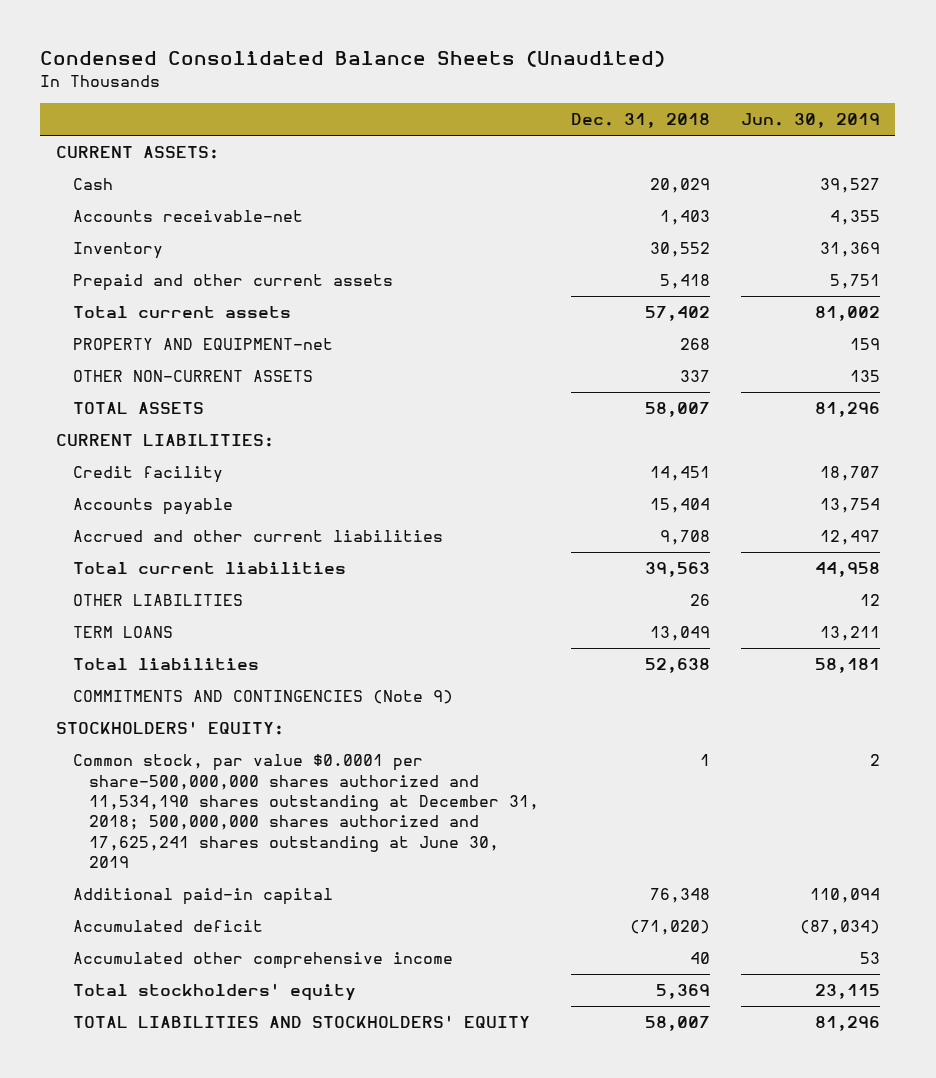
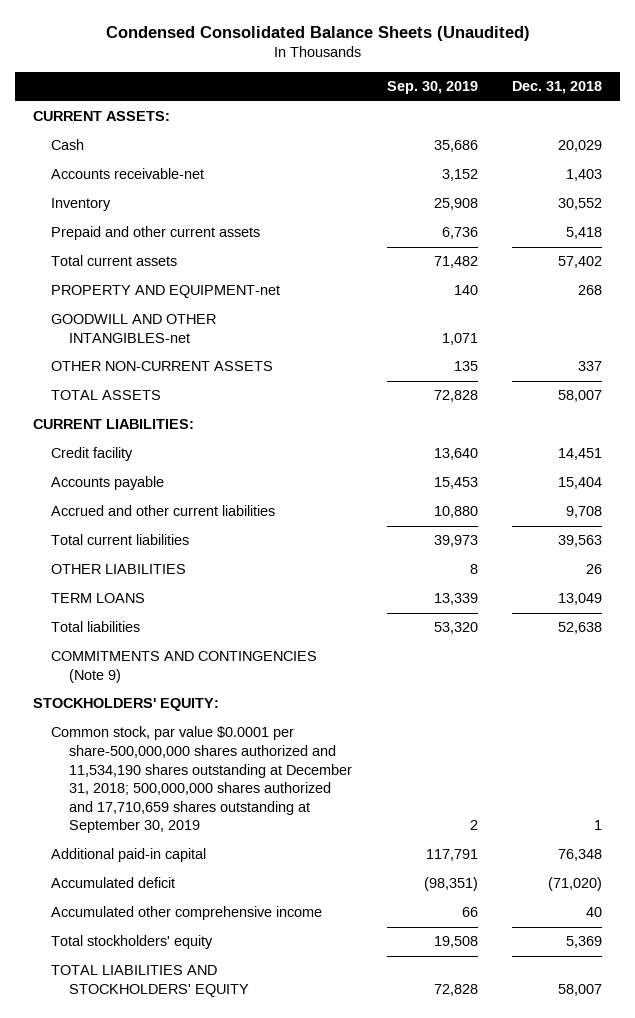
[740,113,880,129] Jun. 30, 2019 -> none
none -> [386,81,478,95] Sep. 30, 2019
none -> [50,314,216,343] GOODWILL AND OTHER INTANGIBLES-net
[72,754,540,869] Common stock, par value $0.0001 per share-500,000,000 shares authorized and 11,534,190 shares outstanding at December 31, 2018; 500,000,000 shares authorized and 17,625,241 shares outstanding at June 30, 2019 -> [50,726,353,834] Common stock, par value $0.0001 per share-500,000,000 shares authorized and 11,534,190 shares outstanding at December 31, 2018; 500,000,000 shares authorized and 17,710,659 shares outstanding at September 30, 2019

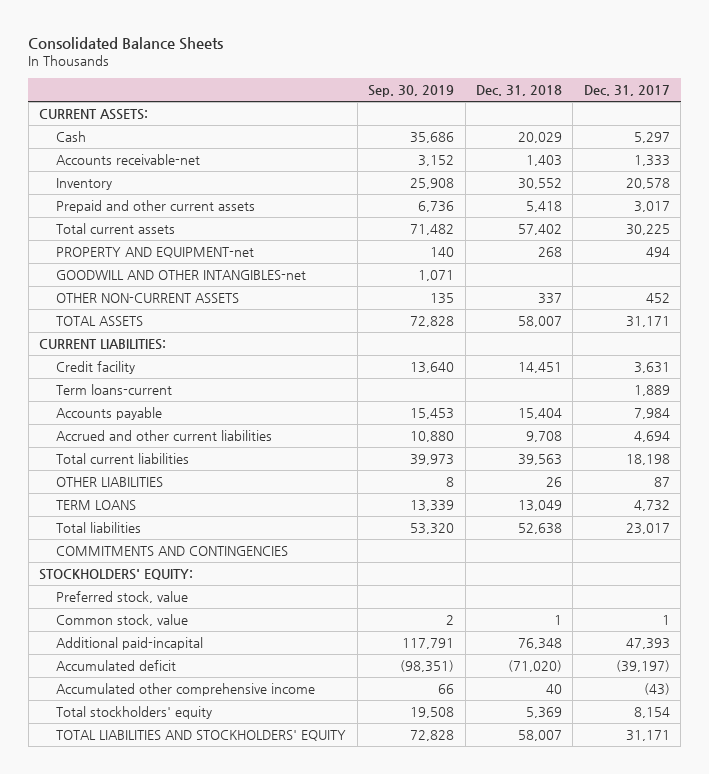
[105,25,530,41] Condensed Consolidated Balance Sheets (Unaudited) -> [28,36,224,50] Consolidated Balance Sheets
none -> [583,84,670,96] Dec. 31, 2017
none -> [56,384,173,396] Term loans-current
[50,651,317,683] COMMITMENTS AND CONTINGENCIES (Note 9) -> [56,546,289,557] COMMITMENTS AND CONTINGENCIES
none -> [56,591,189,604] Preferred stock, value
[50,726,353,834] Common stock, par value $0.0001 per share-500,000,000 shares authorized and 11,534,190 shares outstanding at December 31, 2018; 500,000,000 shares authorized and 17,710,659 shares outstanding at September 30, 2019 -> [56,614,189,627] Common stock, value
[50,848,206,863] Additional paid-in capital -> [56,637,204,651] Additional paid-incapital

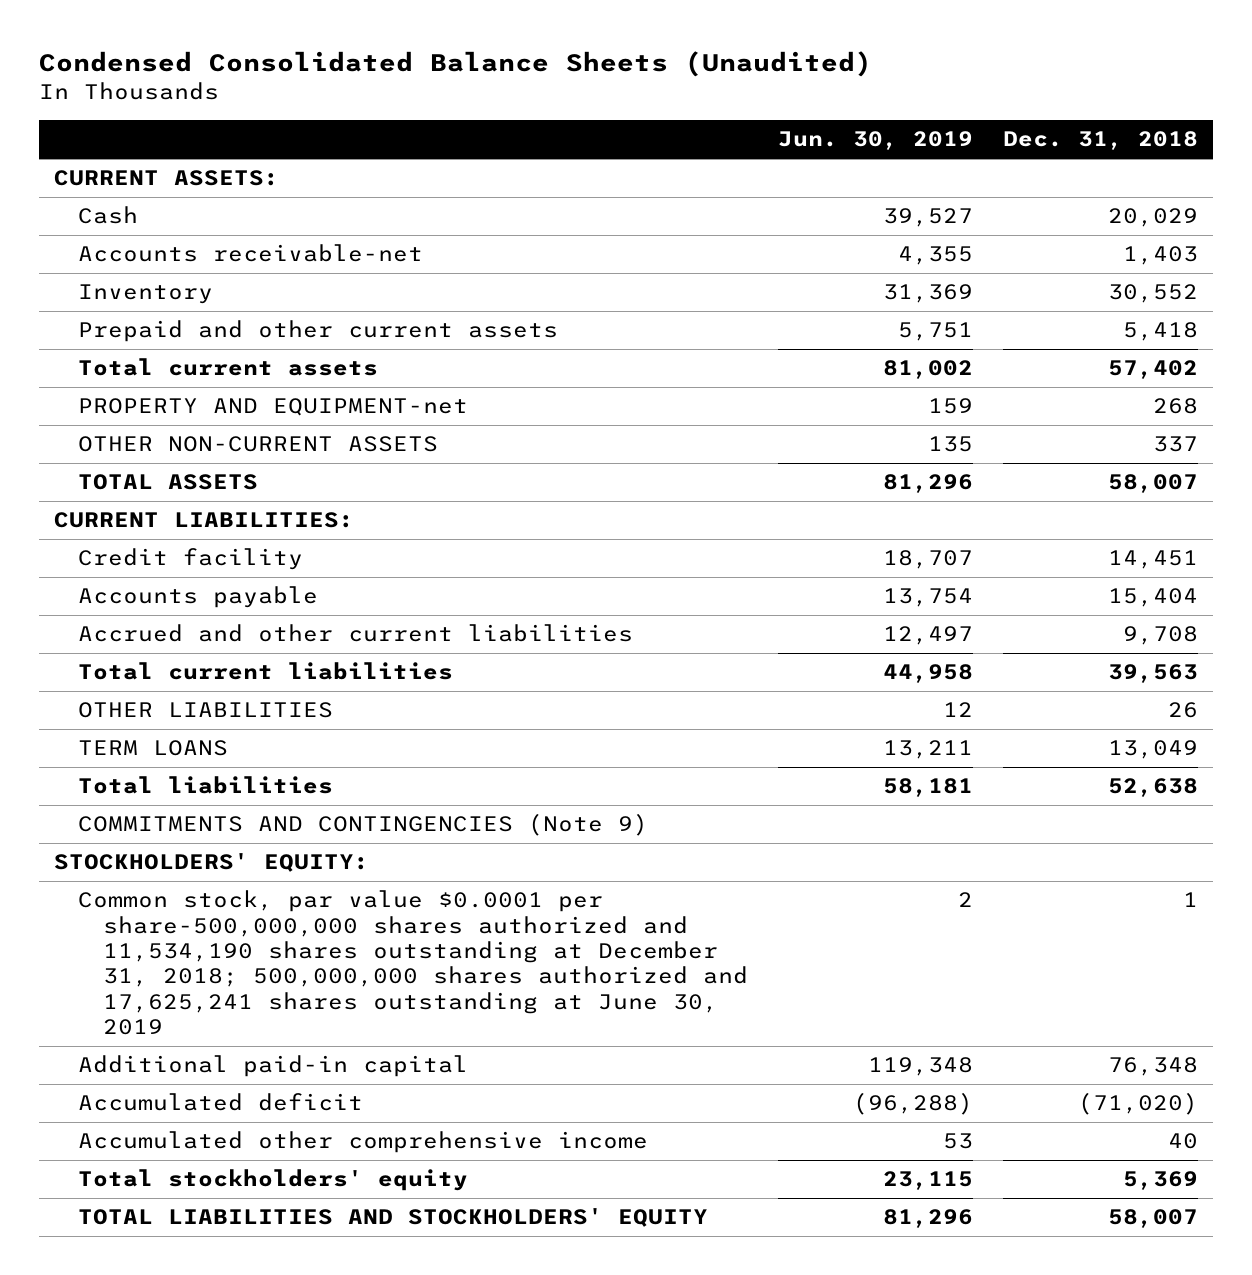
[28,36,224,50] Consolidated Balance Sheets -> [38,51,872,78] Condensed Consolidated Balance Sheets (Unaudited)
[368,84,455,97] Sep. 30, 2019 -> none
[583,84,670,96] Dec. 31, 2017 -> none
none -> [777,131,973,151] Jun. 30, 2019
[56,270,307,281] GOODWILL AND OTHER INTANGIBLES-net -> none
[56,384,173,396] Term loans-current -> none
[56,546,289,557] COMMITMENTS AND CONTINGENCIES -> [78,813,649,837] COMMITMENTS AND CONTINGENCIES (Note 9)
[56,591,189,604] Preferred stock, value -> none
[56,614,189,627] Common stock, value -> [78,890,748,1035] Common stock, par value $0.0001 per share-500,000,000 shares authorized and 11,534,190 shares outstanding at December 31, 2018; 500,000,000 shares authorized and 17,625,241 shares outstanding at June 30, 2019
[56,637,204,651] Additional paid-incapital -> [78,1055,469,1078] Additional paid-in capital

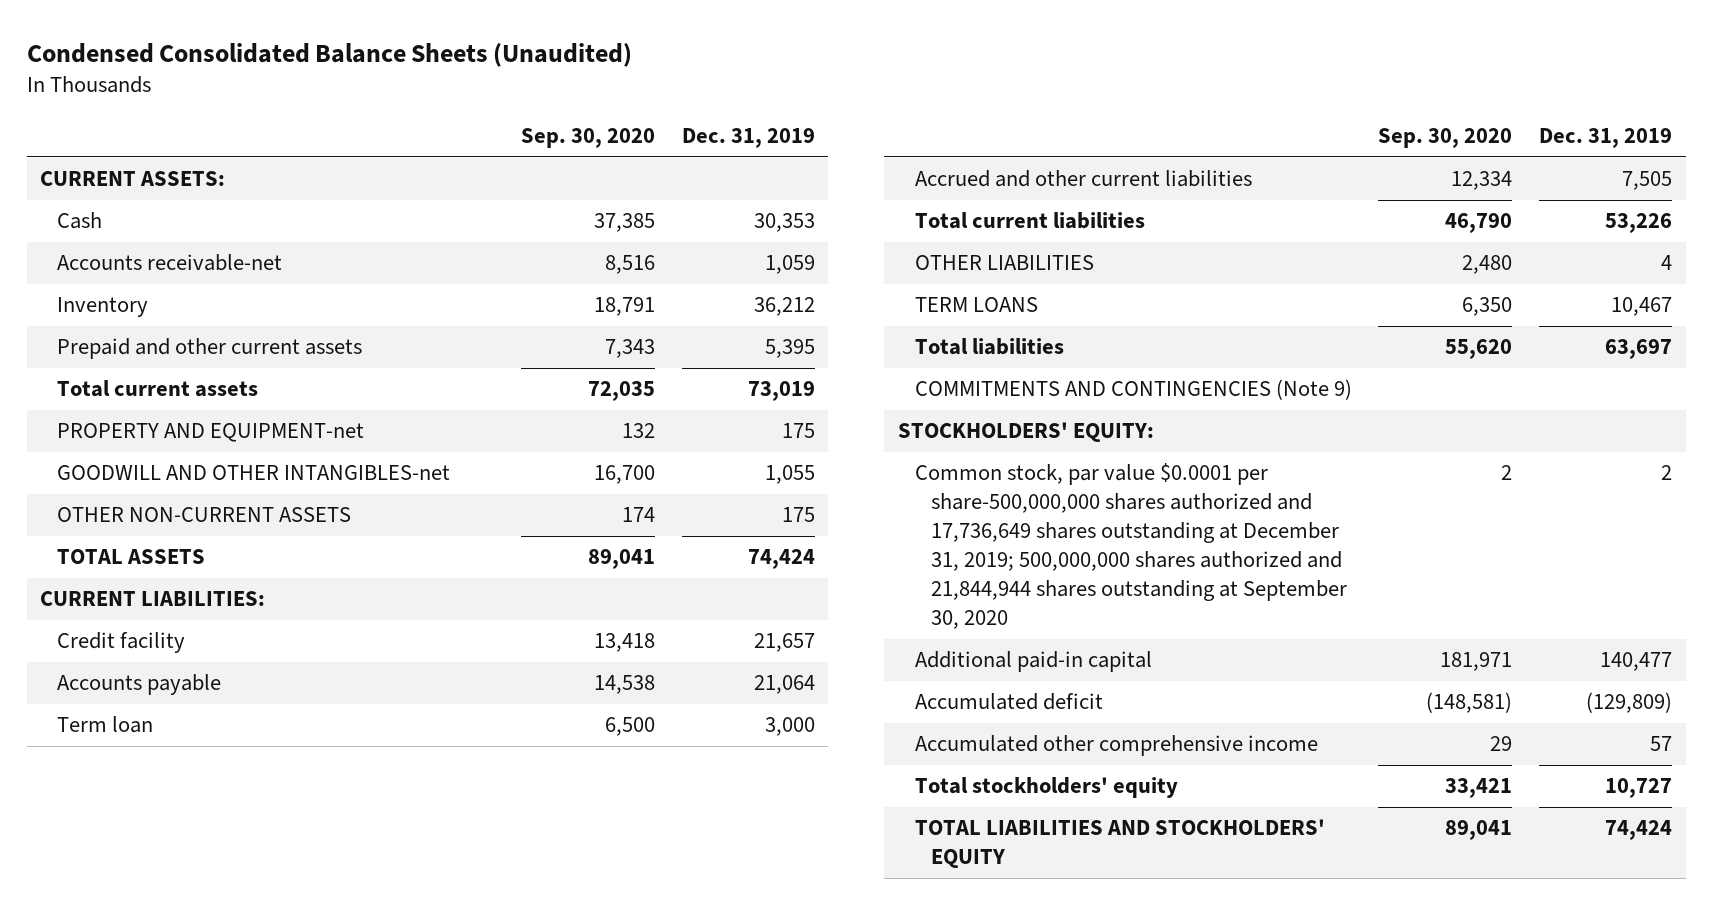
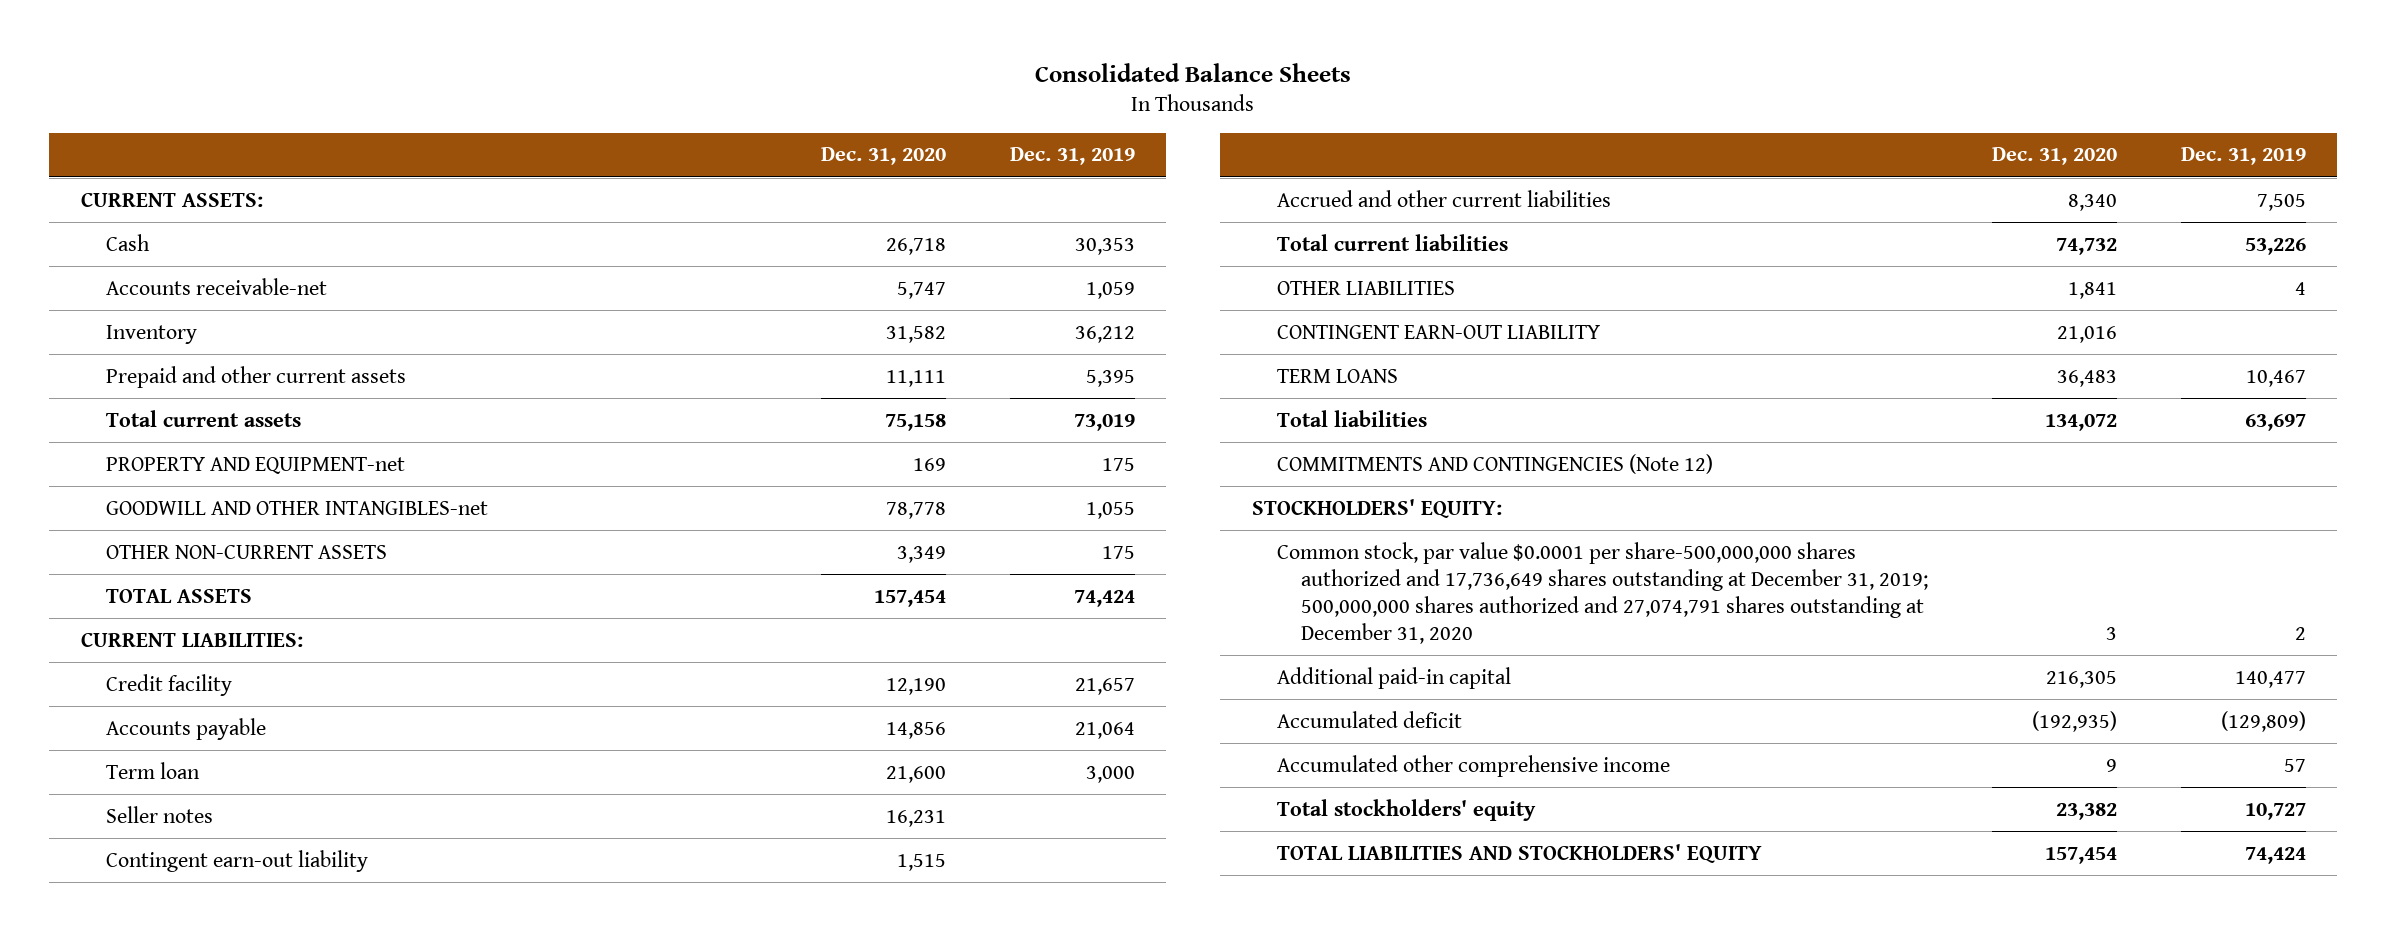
[27,42,633,67] Condensed Consolidated Balance Sheets (Unaudited) -> [1035,63,1352,83] Consolidated Balance Sheets
[521,128,656,149] Sep. 30, 2020 -> none
none -> [820,147,946,166] Dec. 31, 2020
none -> [105,805,213,823] Seller notes
none -> [105,849,368,872] Contingent earn-out liability
none -> [1276,324,1600,339] CONTINGENT EARN-OUT LIABILITY
[914,379,1352,401] COMMITMENTS AND CONTINGENCIES (Note 9) -> [1276,453,1713,474] COMMITMENTS AND CONTINGENCIES (Note 12)
[914,463,1348,630] Common stock, par value $0.0001 per share-500,000,000 shares authorized and 17,736,649 shares outstanding at December 31, 2019; 500,000,000 shares authorized and 21,844,944 shares outstanding at September 30, 2020 -> [1276,541,1929,645] Common stock, par value $0.0001 per share-500,000,000 shares authorized and 17,736,649 shares outstanding at December 31, 2019; 500,000,000 shares authorized and 27,074,791 shares outstanding at December 31, 2020

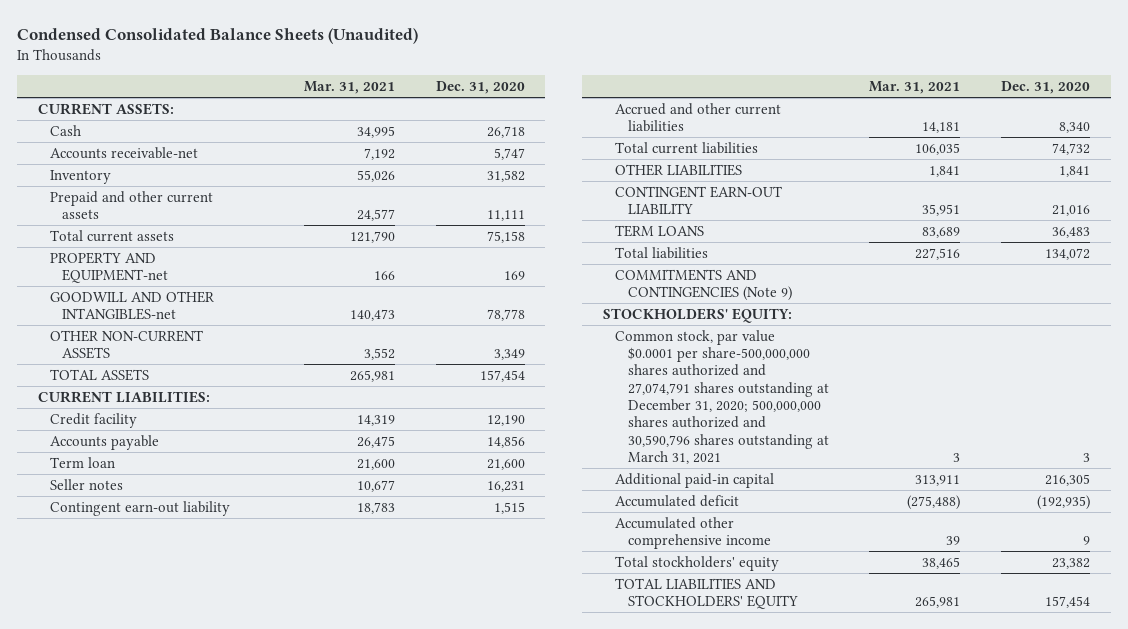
[1035,63,1352,83] Consolidated Balance Sheets -> [17,28,419,45] Condensed Consolidated Balance Sheets (Unaudited)
[1009,147,1135,166] Dec. 31, 2019 -> none
none -> [304,80,396,94] Mar. 31, 2021
[1276,453,1713,474] COMMITMENTS AND CONTINGENCIES (Note 12) -> [615,268,792,302] COMMITMENTS AND CONTINGENCIES (Note 9)
[1276,541,1929,645] Common stock, par value $0.0001 per share-500,000,000 shares authorized and 17,736,649 shares outstanding at December 31, 2019; 500,000,000 shares authorized and 27,074,791 shares outstanding at December 31, 2020 -> [615,329,829,465] Common stock, par value $0.0001 per share-500,000,000 shares authorized and 27,074,791 shares outstanding at December 31, 2020; 500,000,000 shares authorized and 30,590,796 shares outstanding at March 31, 2021

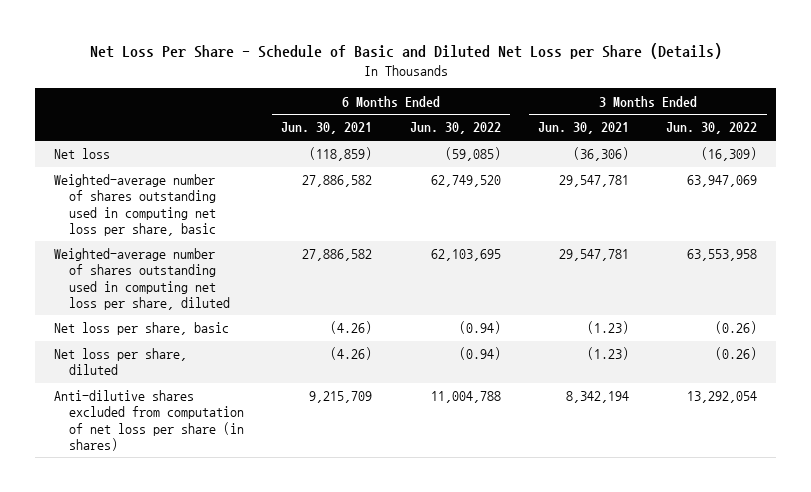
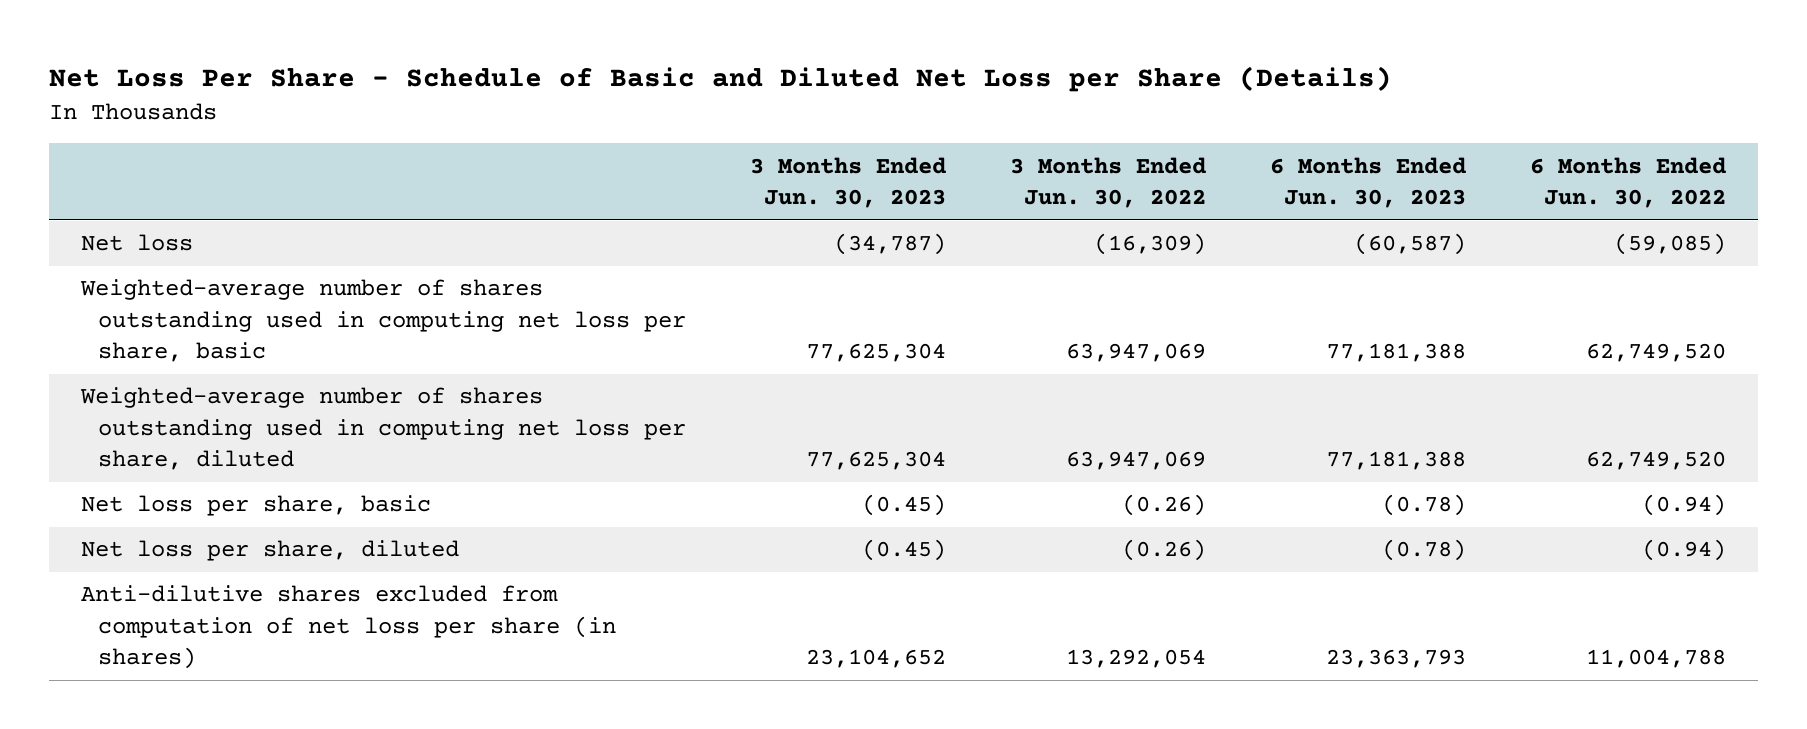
[281,122,373,135] Jun. 30, 2021 -> none
[538,122,630,135] Jun. 30, 2021 -> none
none -> [750,156,947,209] 3 Months Ended Jun. 30, 2023
none -> [1269,156,1466,209] 6 Months Ended Jun. 30, 2023
[430,249,501,262] 62,103,695 -> [1585,451,1726,471] 62,749,520
[687,249,758,262] 63,553,958 -> [1066,451,1207,471] 63,947,069

